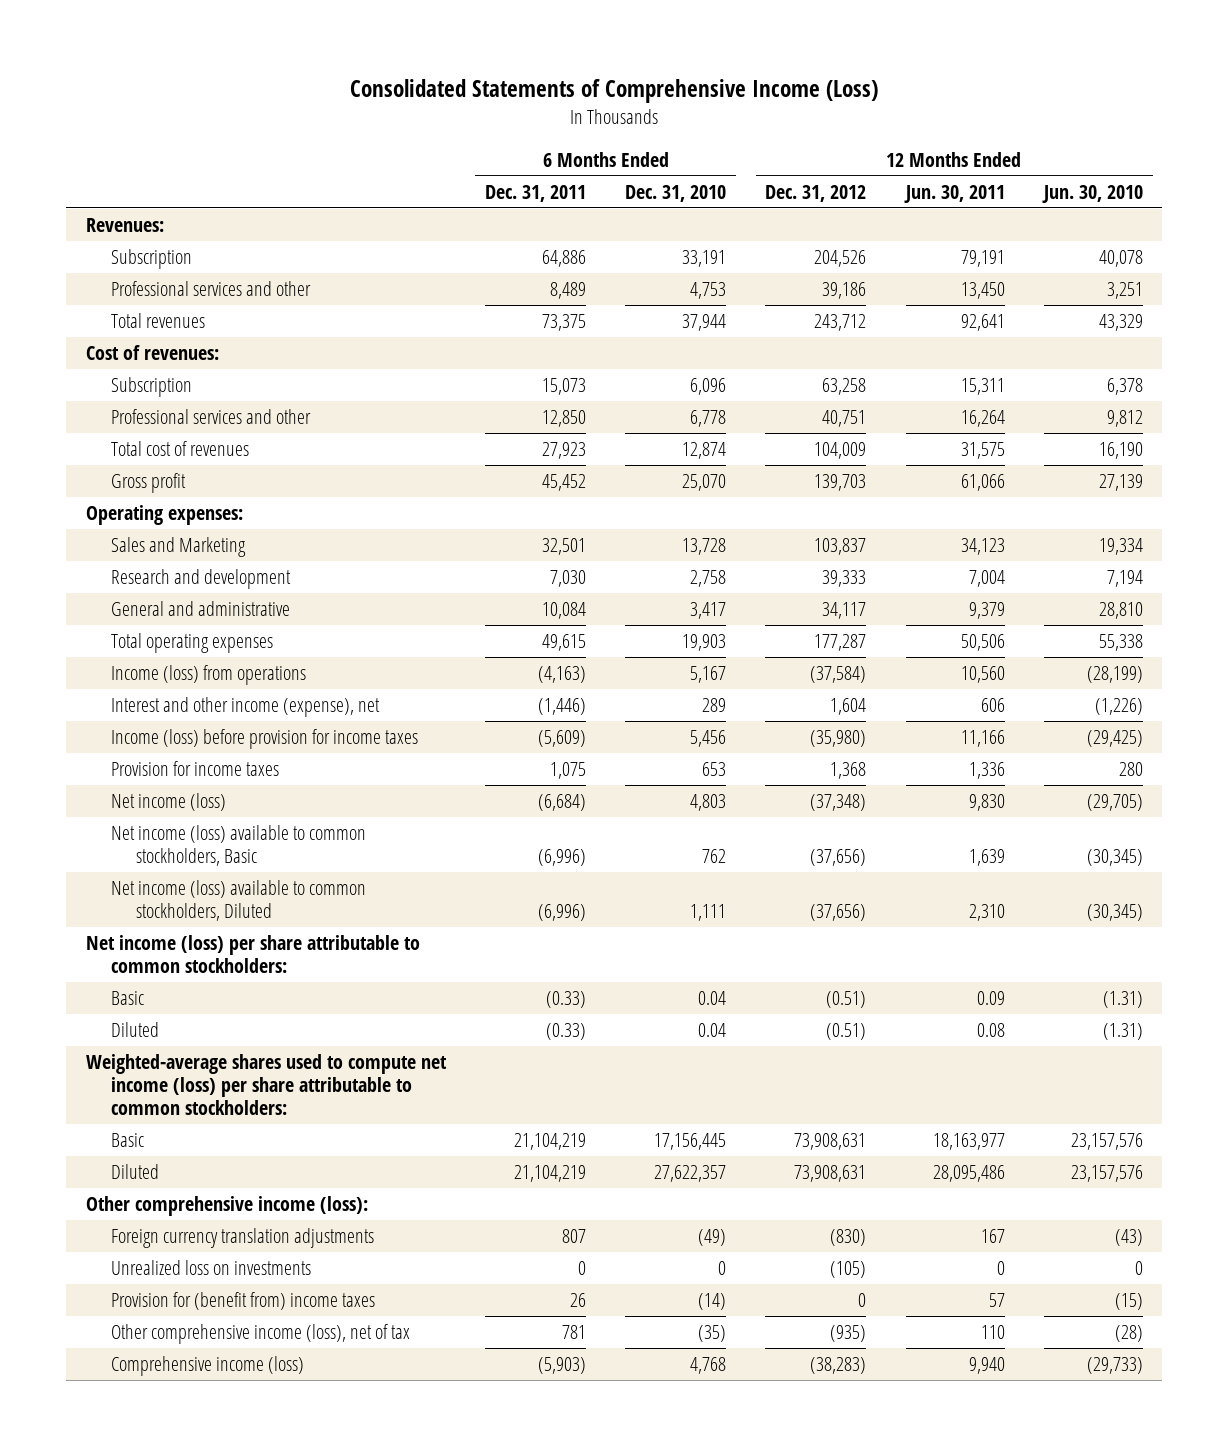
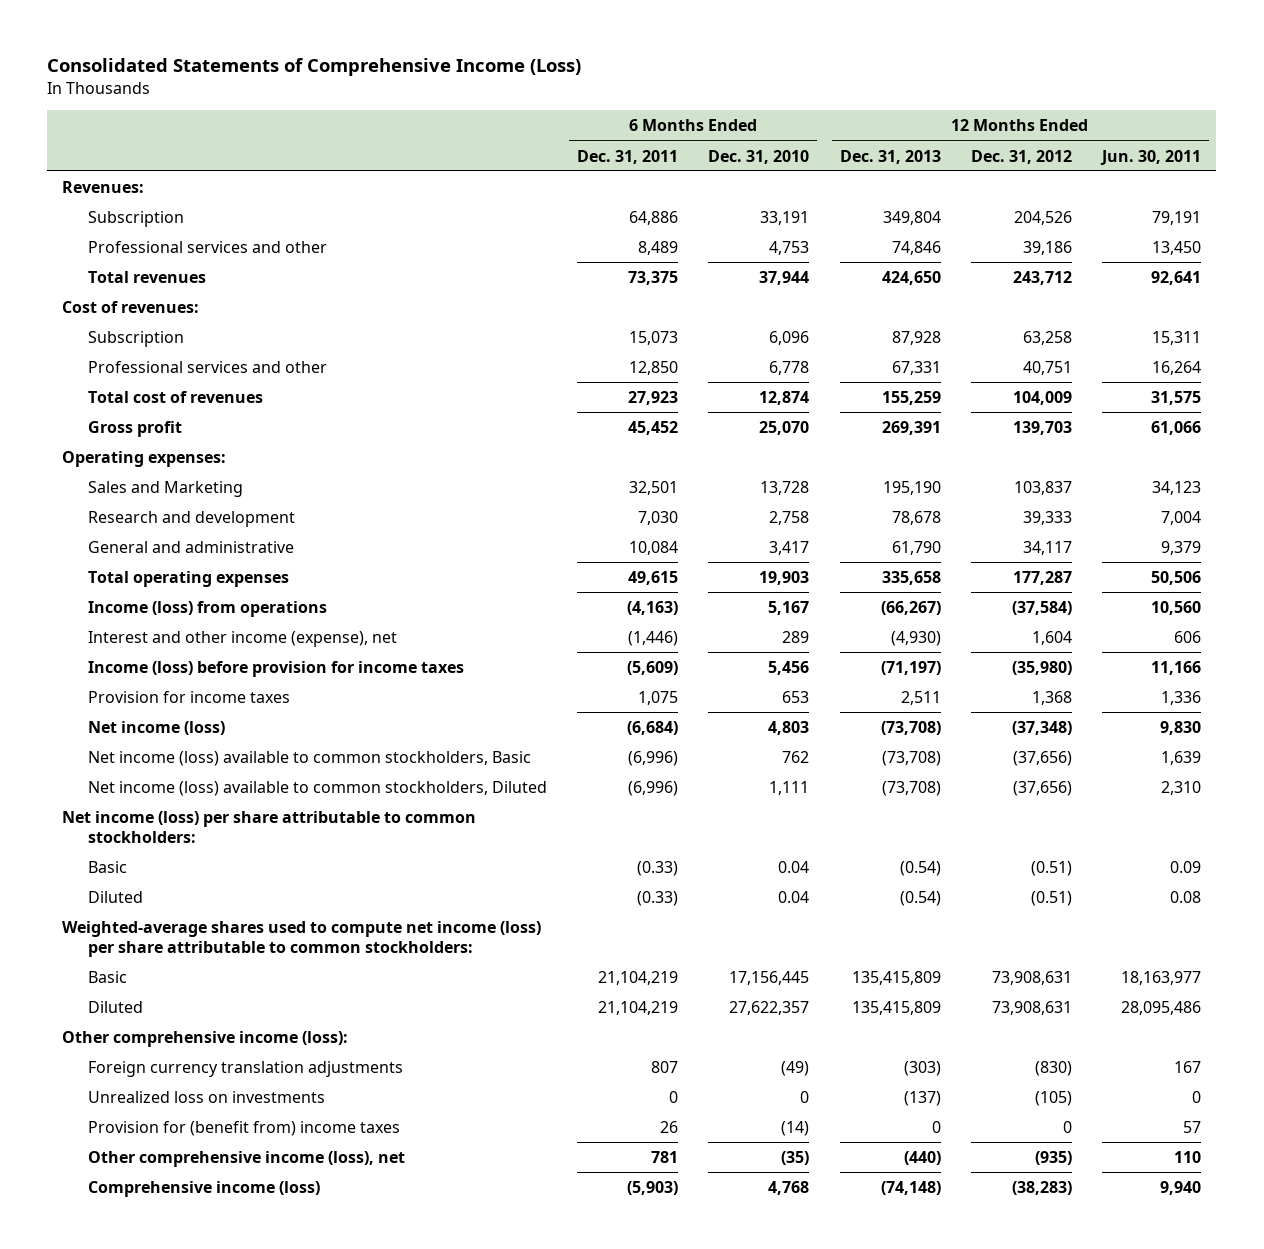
[1041,184,1143,203] Jun. 30, 2010 -> none
none -> [839,149,941,164] Dec. 31, 2013
[110,1324,410,1345] Other comprehensive income (loss), net of tax -> [87,1150,405,1167] Other comprehensive income (loss), net

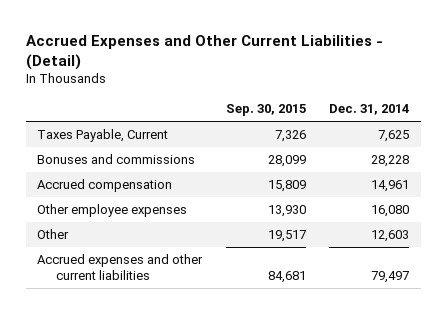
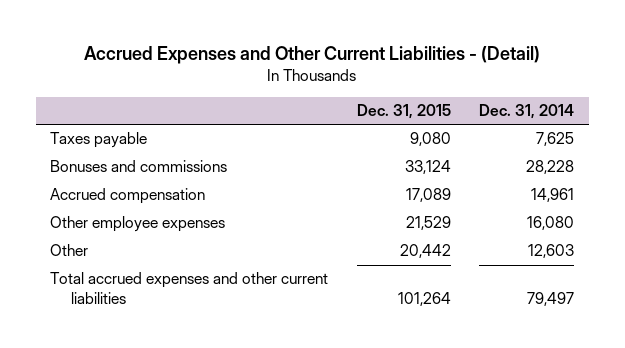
[225,104,306,117] Sep. 30, 2015 -> none
none -> [356,104,451,120] Dec. 31, 2015
[37,129,169,143] Taxes Payable, Current -> [50,132,148,149] Taxes payable
[37,254,204,281] Accrued expenses and other current liabilities -> [50,272,329,304] Total accrued expenses and other current liabilities

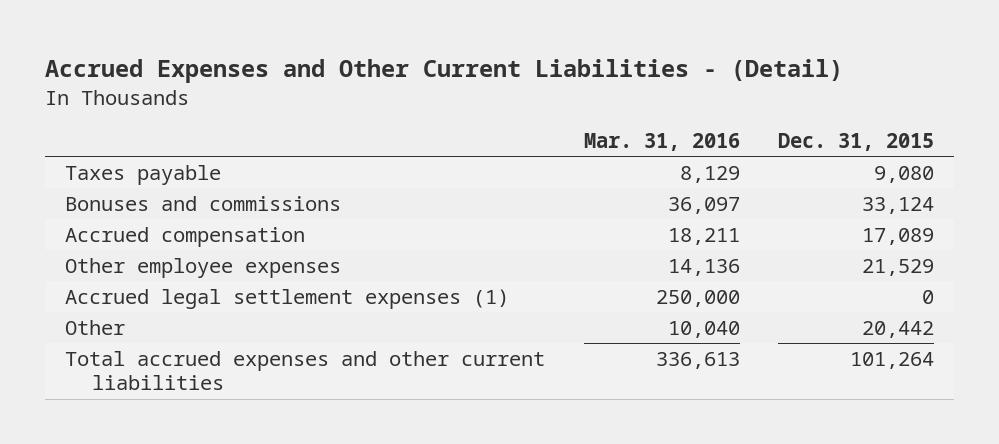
[479,104,575,120] Dec. 31, 2014 -> none
none -> [583,132,740,151] Mar. 31, 2016
none -> [64,288,509,309] Accrued legal settlement expenses (1)

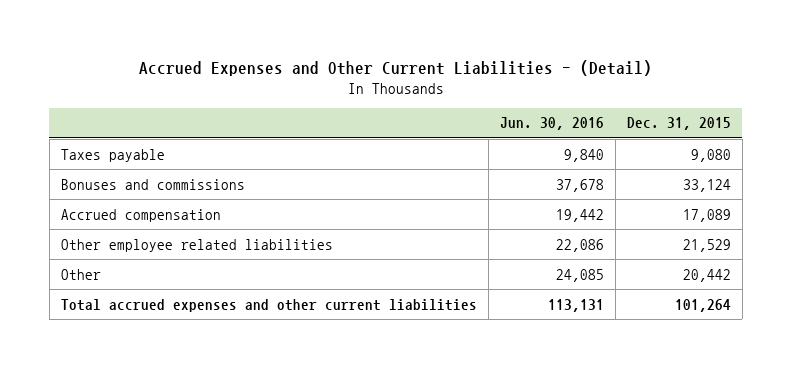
[583,132,740,151] Mar. 31, 2016 -> none
none -> [499,117,604,131] Jun. 30, 2016
[64,288,509,309] Accrued legal settlement expenses (1) -> none
[64,257,341,278] Other employee expenses -> [60,238,333,252] Other employee related liabilities

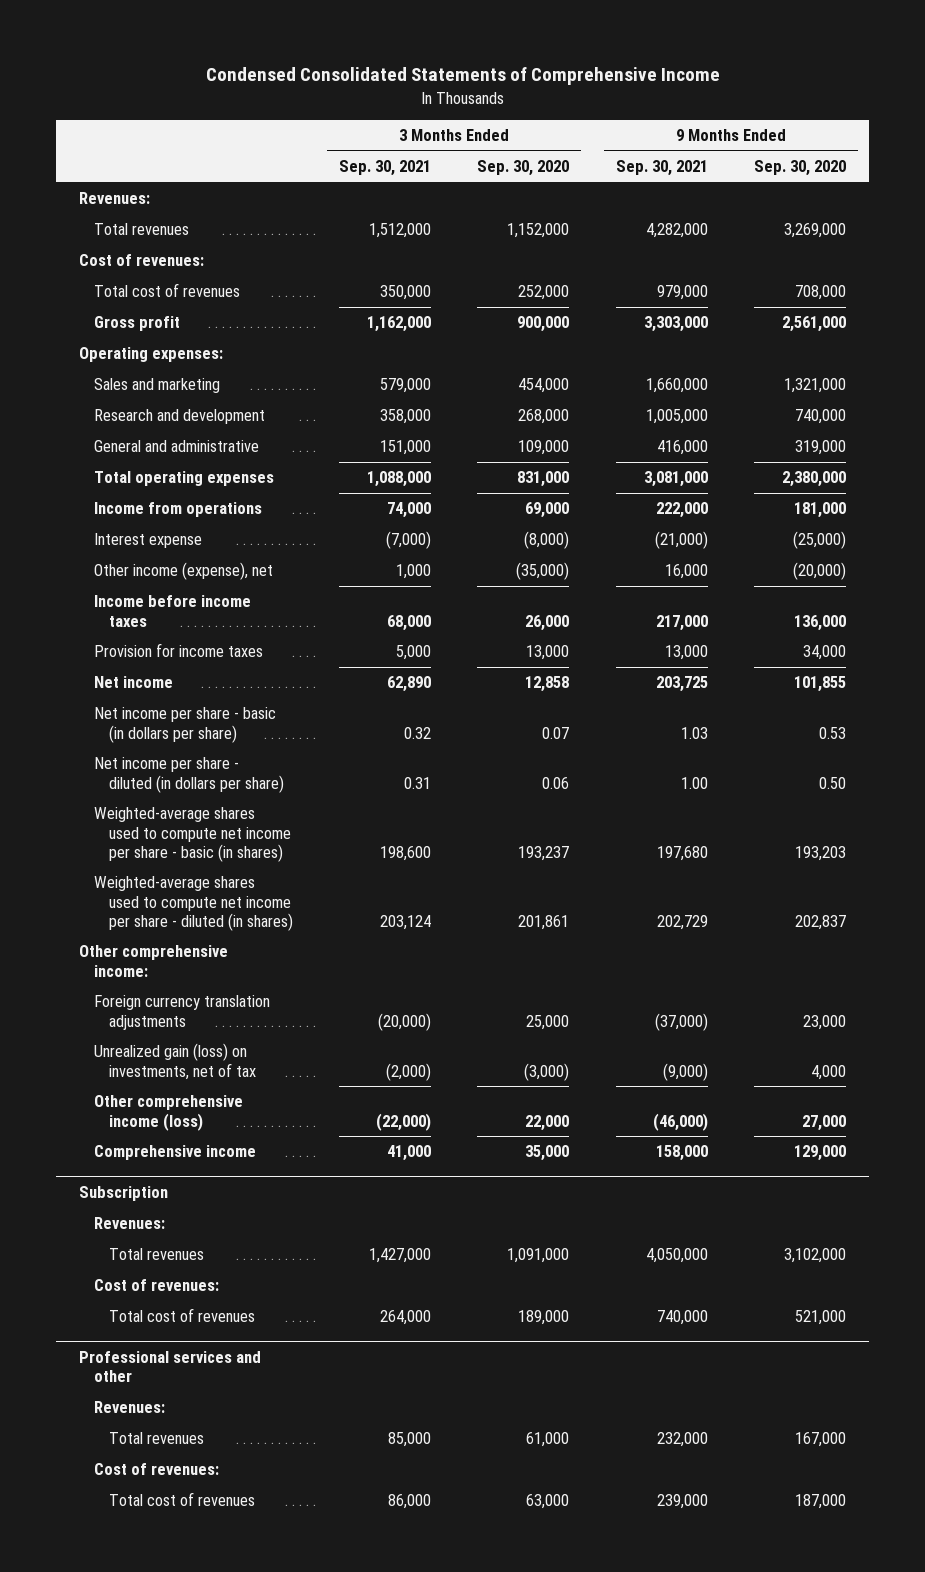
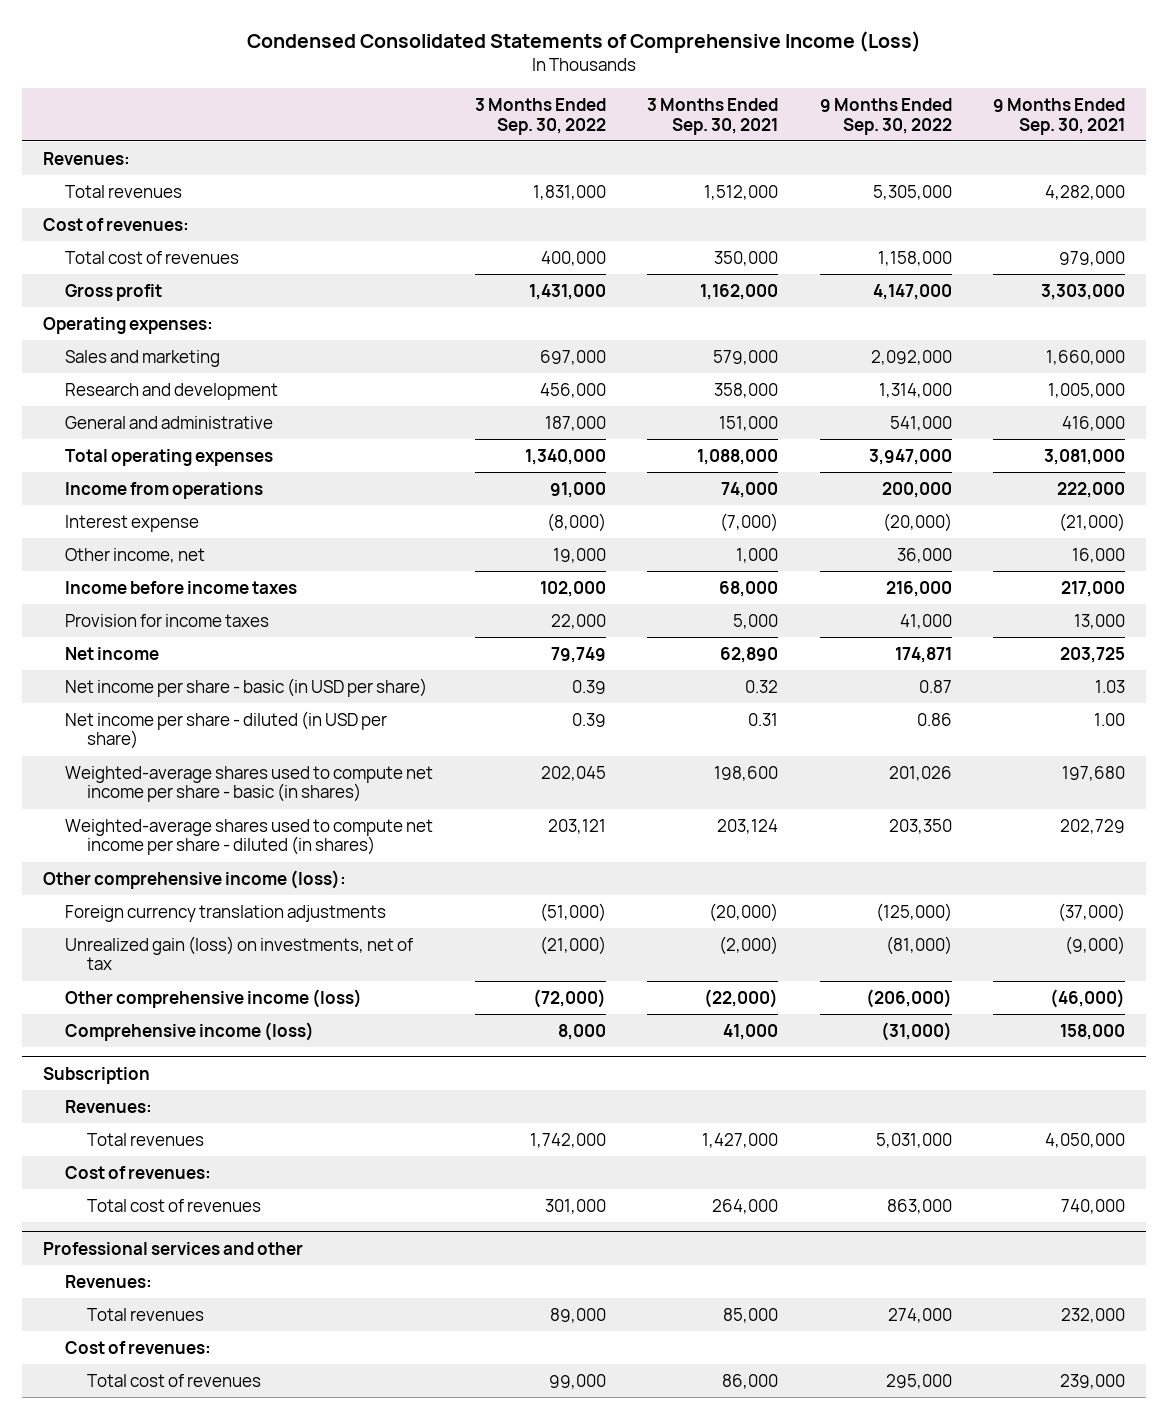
[205,67,720,86] Condensed Consolidated Statements of Comprehensive Income -> [246,31,921,54] Condensed Consolidated Statements of Comprehensive Income (Loss)
[477,160,570,177] Sep. 30, 2020 -> none
[754,160,847,177] Sep. 30, 2020 -> none
none -> [474,97,606,135] 3 Months Ended Sep. 30, 2022
none -> [819,97,952,135] 9 Months Ended Sep. 30, 2022
[93,562,273,581] Other income (expense), net -> [65,547,206,563] Other income, net
[93,707,276,743] Net income per share - basic (in dollars per share) -> [65,677,428,697] Net income per share - basic (in USD per share)
[93,757,284,793] Net income per share - diluted (in dollars per share) -> [65,710,388,750] Net income per share - diluted (in USD per share)
[78,945,228,977] Other comprehensive income: -> [42,869,346,889] Other comprehensive income (loss):
[93,1145,256,1161] Comprehensive income -> [65,1021,315,1041] Comprehensive income (loss)

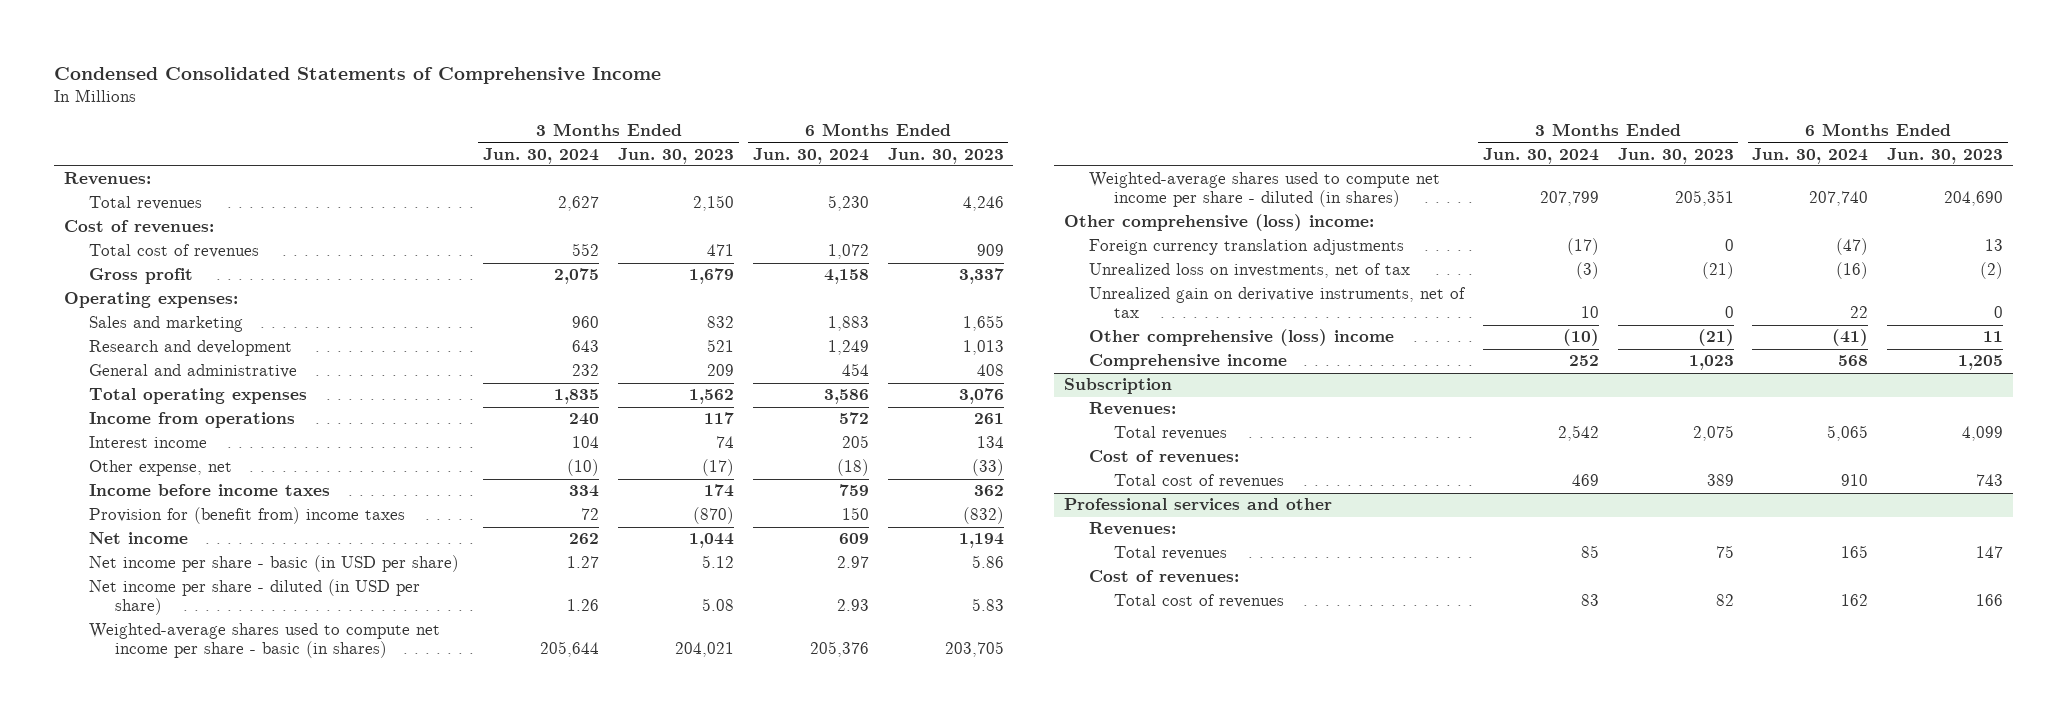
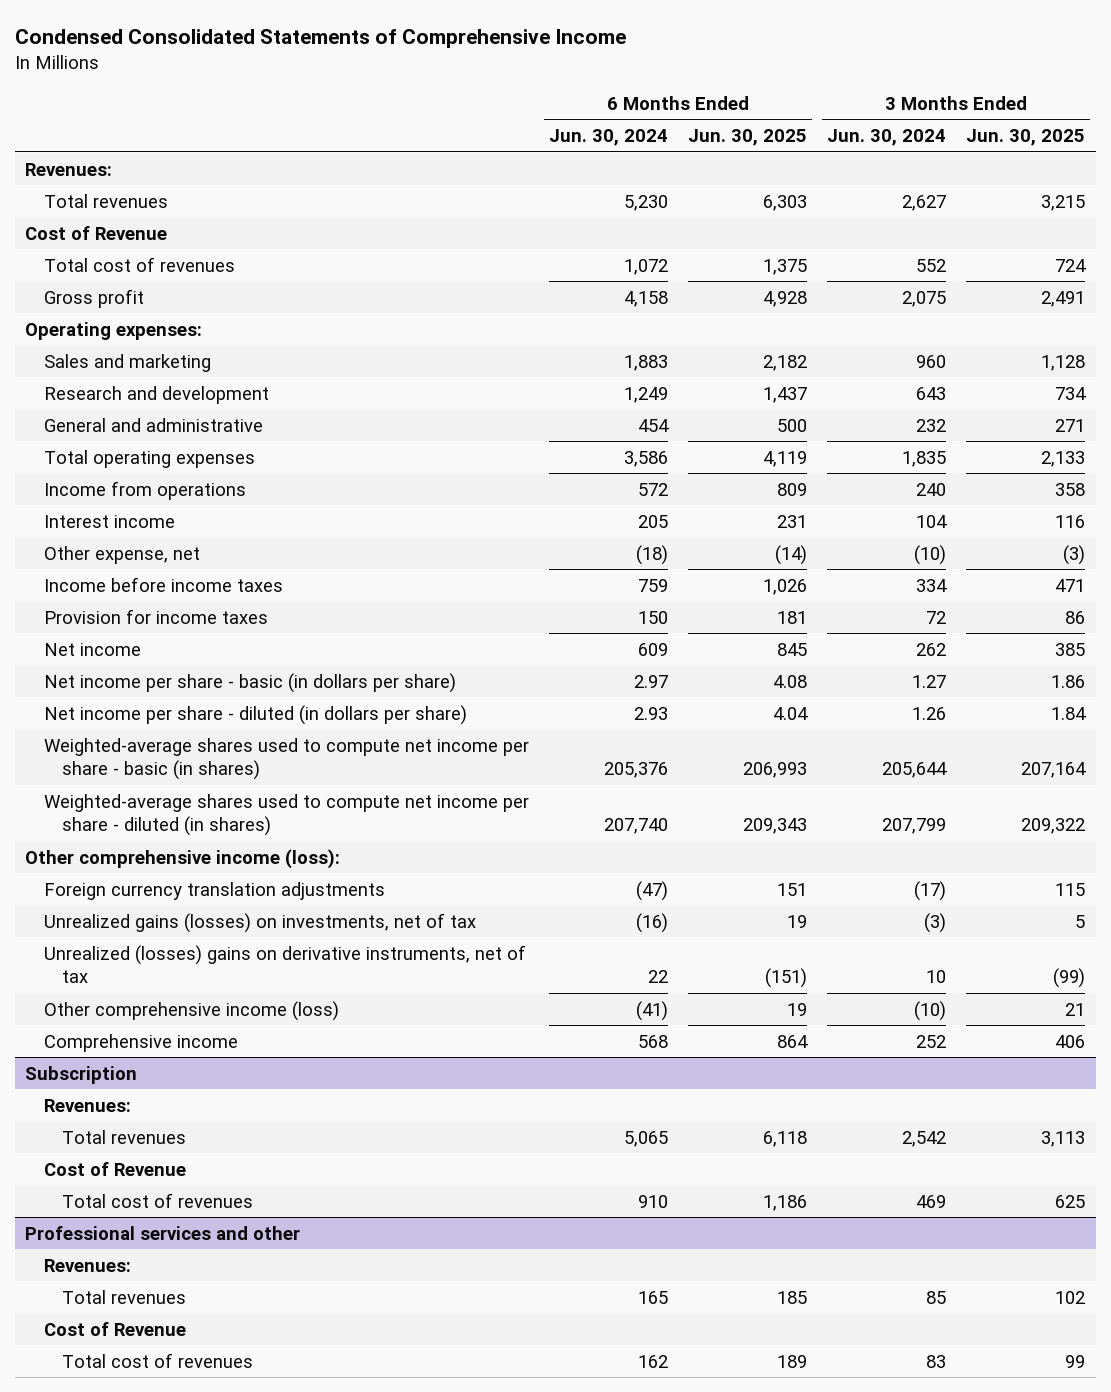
[617,147,734,164] Jun. 30, 2023 -> none
[887,147,1004,164] Jun. 30, 2023 -> none
none -> [688,129,808,147] Jun. 30, 2025
none -> [966,129,1086,147] Jun. 30, 2025
[63,220,214,234] Cost of revenues: -> [25,225,168,240] Cost of Revenue
[89,507,406,525] Provision for (benefit from) income taxes -> [43,608,268,624] Provision for income taxes
[89,555,460,573] Net income per share - basic (in USD per share) -> [43,672,456,693] Net income per share - basic (in dollars per share)
[89,579,421,616] Net income per share - diluted (in USD per share) -> [43,704,467,725] Net income per share - diluted (in dollars per share)
[1063,214,1374,232] Other comprehensive (loss) income: -> [25,848,341,869] Other comprehensive income (loss):
[1088,263,1410,279] Unrealized loss on investments, net of tax -> [43,912,476,933] Unrealized gains (losses) on investments, net of tax
[1088,287,1466,319] Unrealized gain on derivative instruments, net of tax -> [43,944,526,984] Unrealized (losses) gains on derivative instruments, net of tax
[1088,329,1394,347] Other comprehensive (loss) income -> [43,1000,339,1021] Other comprehensive income (loss)
[1088,450,1239,464] Cost of revenues: -> [43,1161,186,1176] Cost of Revenue
[1088,570,1239,584] Cost of revenues: -> [43,1321,186,1336] Cost of Revenue

